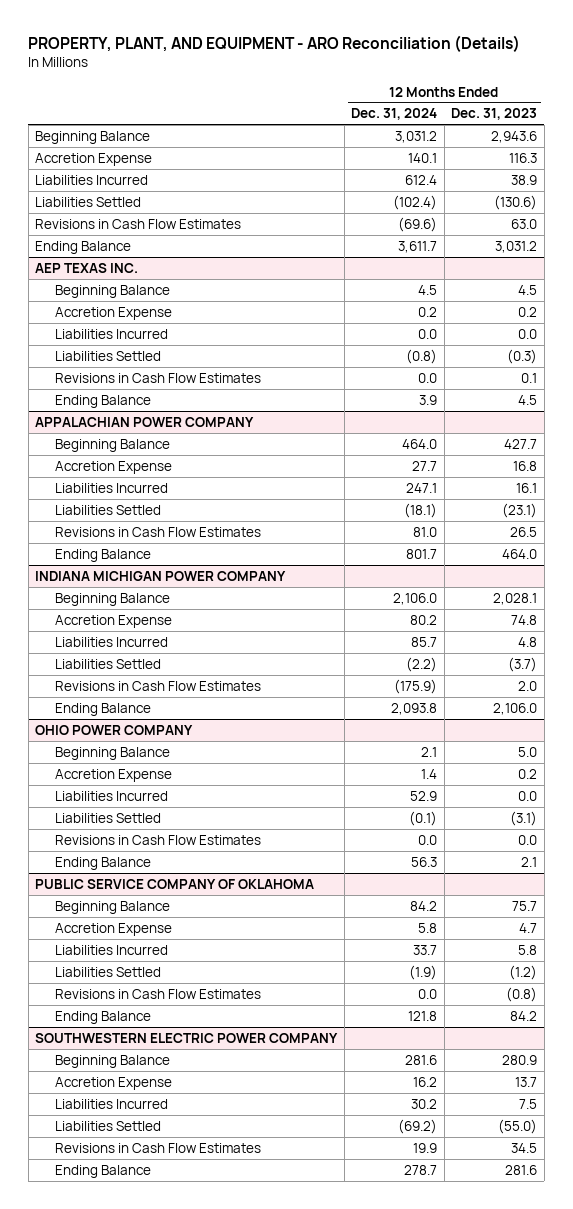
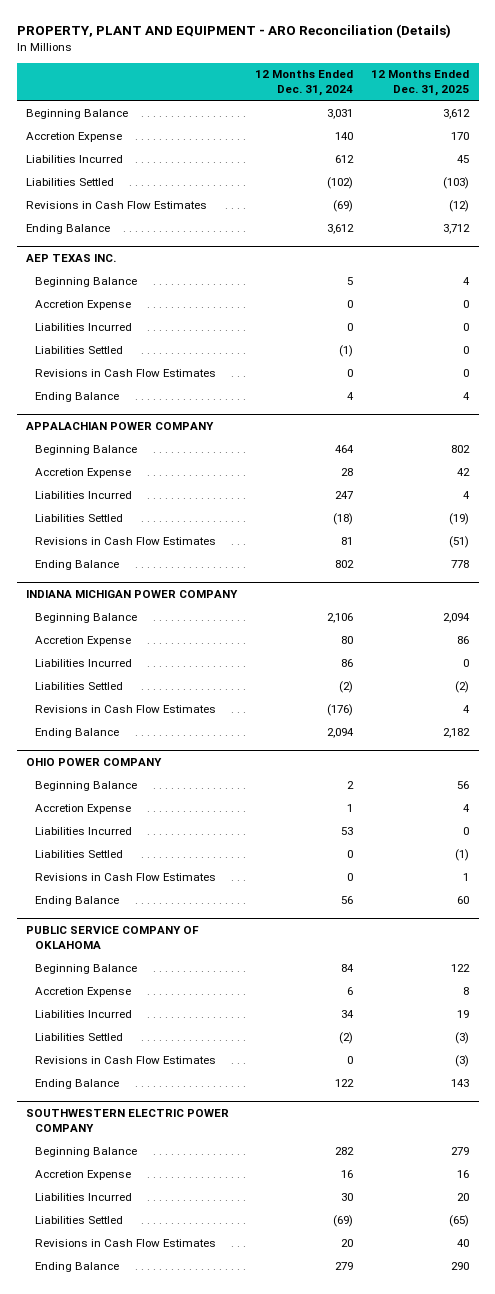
[28,35,521,53] PROPERTY, PLANT, AND EQUIPMENT - ARO Reconciliation (Details) -> [16,23,451,38] PROPERTY, PLANT AND EQUIPMENT - ARO Reconciliation (Details)
[451,108,538,121] Dec. 31, 2023 -> none
none -> [371,70,470,97] 12 Months Ended Dec. 31, 2025
[395,130,438,143] 3,031.2 -> [327,108,354,119] 3,031
[408,152,438,163] 140.1 -> [335,131,354,140] 140
[405,174,438,185] 612.4 -> [335,154,355,163] 612
[393,194,438,210] (102.4) -> [327,176,354,189] (102)
[398,216,438,232] (69.6) -> [333,199,354,212] (69)
[398,240,438,253] 3,611.7 -> [327,223,355,234] 3,612
[418,284,438,295] 4.5 -> [347,276,354,285] 5
[418,306,438,317] 0.2 -> [347,299,354,308] 0
[418,328,438,339] 0.0 -> [347,322,354,331] 0
[406,348,438,364] (0.8) -> [339,344,354,357] (1)
[418,372,438,383] 0.0 -> [347,368,354,377] 0
[419,394,438,405] 3.9 -> [347,391,355,400] 4
[402,438,438,449] 464.0 -> [335,444,355,453] 464
[412,460,438,471] 27.7 -> [341,467,354,476] 28
[406,482,438,493] 247.1 -> [335,490,354,499] 247
[404,502,438,518] (18.1) -> [333,512,354,525] (18)
[413,526,438,537] 81.0 -> [341,536,354,545] 81
[406,548,438,559] 801.7 -> [335,559,355,568] 802
[393,592,438,605] 2,106.0 -> [327,612,354,623] 2,106
[410,614,438,625] 80.2 -> [341,635,354,644] 80
[411,636,438,647] 85.7 -> [341,658,354,667] 86
[406,656,438,672] (2.2) -> [339,680,354,693] (2)
[394,678,438,694] (175.9) -> [327,703,354,716] (176)
[391,702,438,715] 2,093.8 -> [327,727,355,738] 2,094
[421,746,438,757] 2.1 -> [347,780,355,789] 2
[421,768,438,779] 1.4 -> [347,803,354,812] 1
[410,790,438,801] 52.9 -> [341,826,354,835] 53
[409,810,438,826] (0.1) -> [347,849,354,858] 0
[418,834,438,845] 0.0 -> [347,872,354,881] 0
[411,856,438,867] 56.3 -> [341,895,354,904] 56
[410,900,438,911] 84.2 -> [341,963,355,972] 84
[418,922,438,933] 5.8 -> [347,986,354,995] 6
[413,944,438,955] 33.7 -> [341,1009,355,1018] 34
[409,964,438,980] (1.9) -> [339,1031,354,1044] (2)
[418,988,438,999] 0.0 -> [347,1055,354,1064] 0
[408,1010,438,1021] 121.8 -> [335,1078,355,1087] 122
[405,1054,438,1065] 281.6 -> [335,1146,355,1155] 282
[413,1076,438,1087] 16.2 -> [341,1169,354,1178] 16
[411,1098,438,1109] 30.2 -> [341,1192,354,1201] 30
[398,1118,438,1134] (69.2) -> [333,1214,354,1227] (69)
[413,1142,438,1153] 19.9 -> [341,1238,354,1247] 20
[404,1164,438,1175] 278.7 -> [335,1261,354,1270] 279

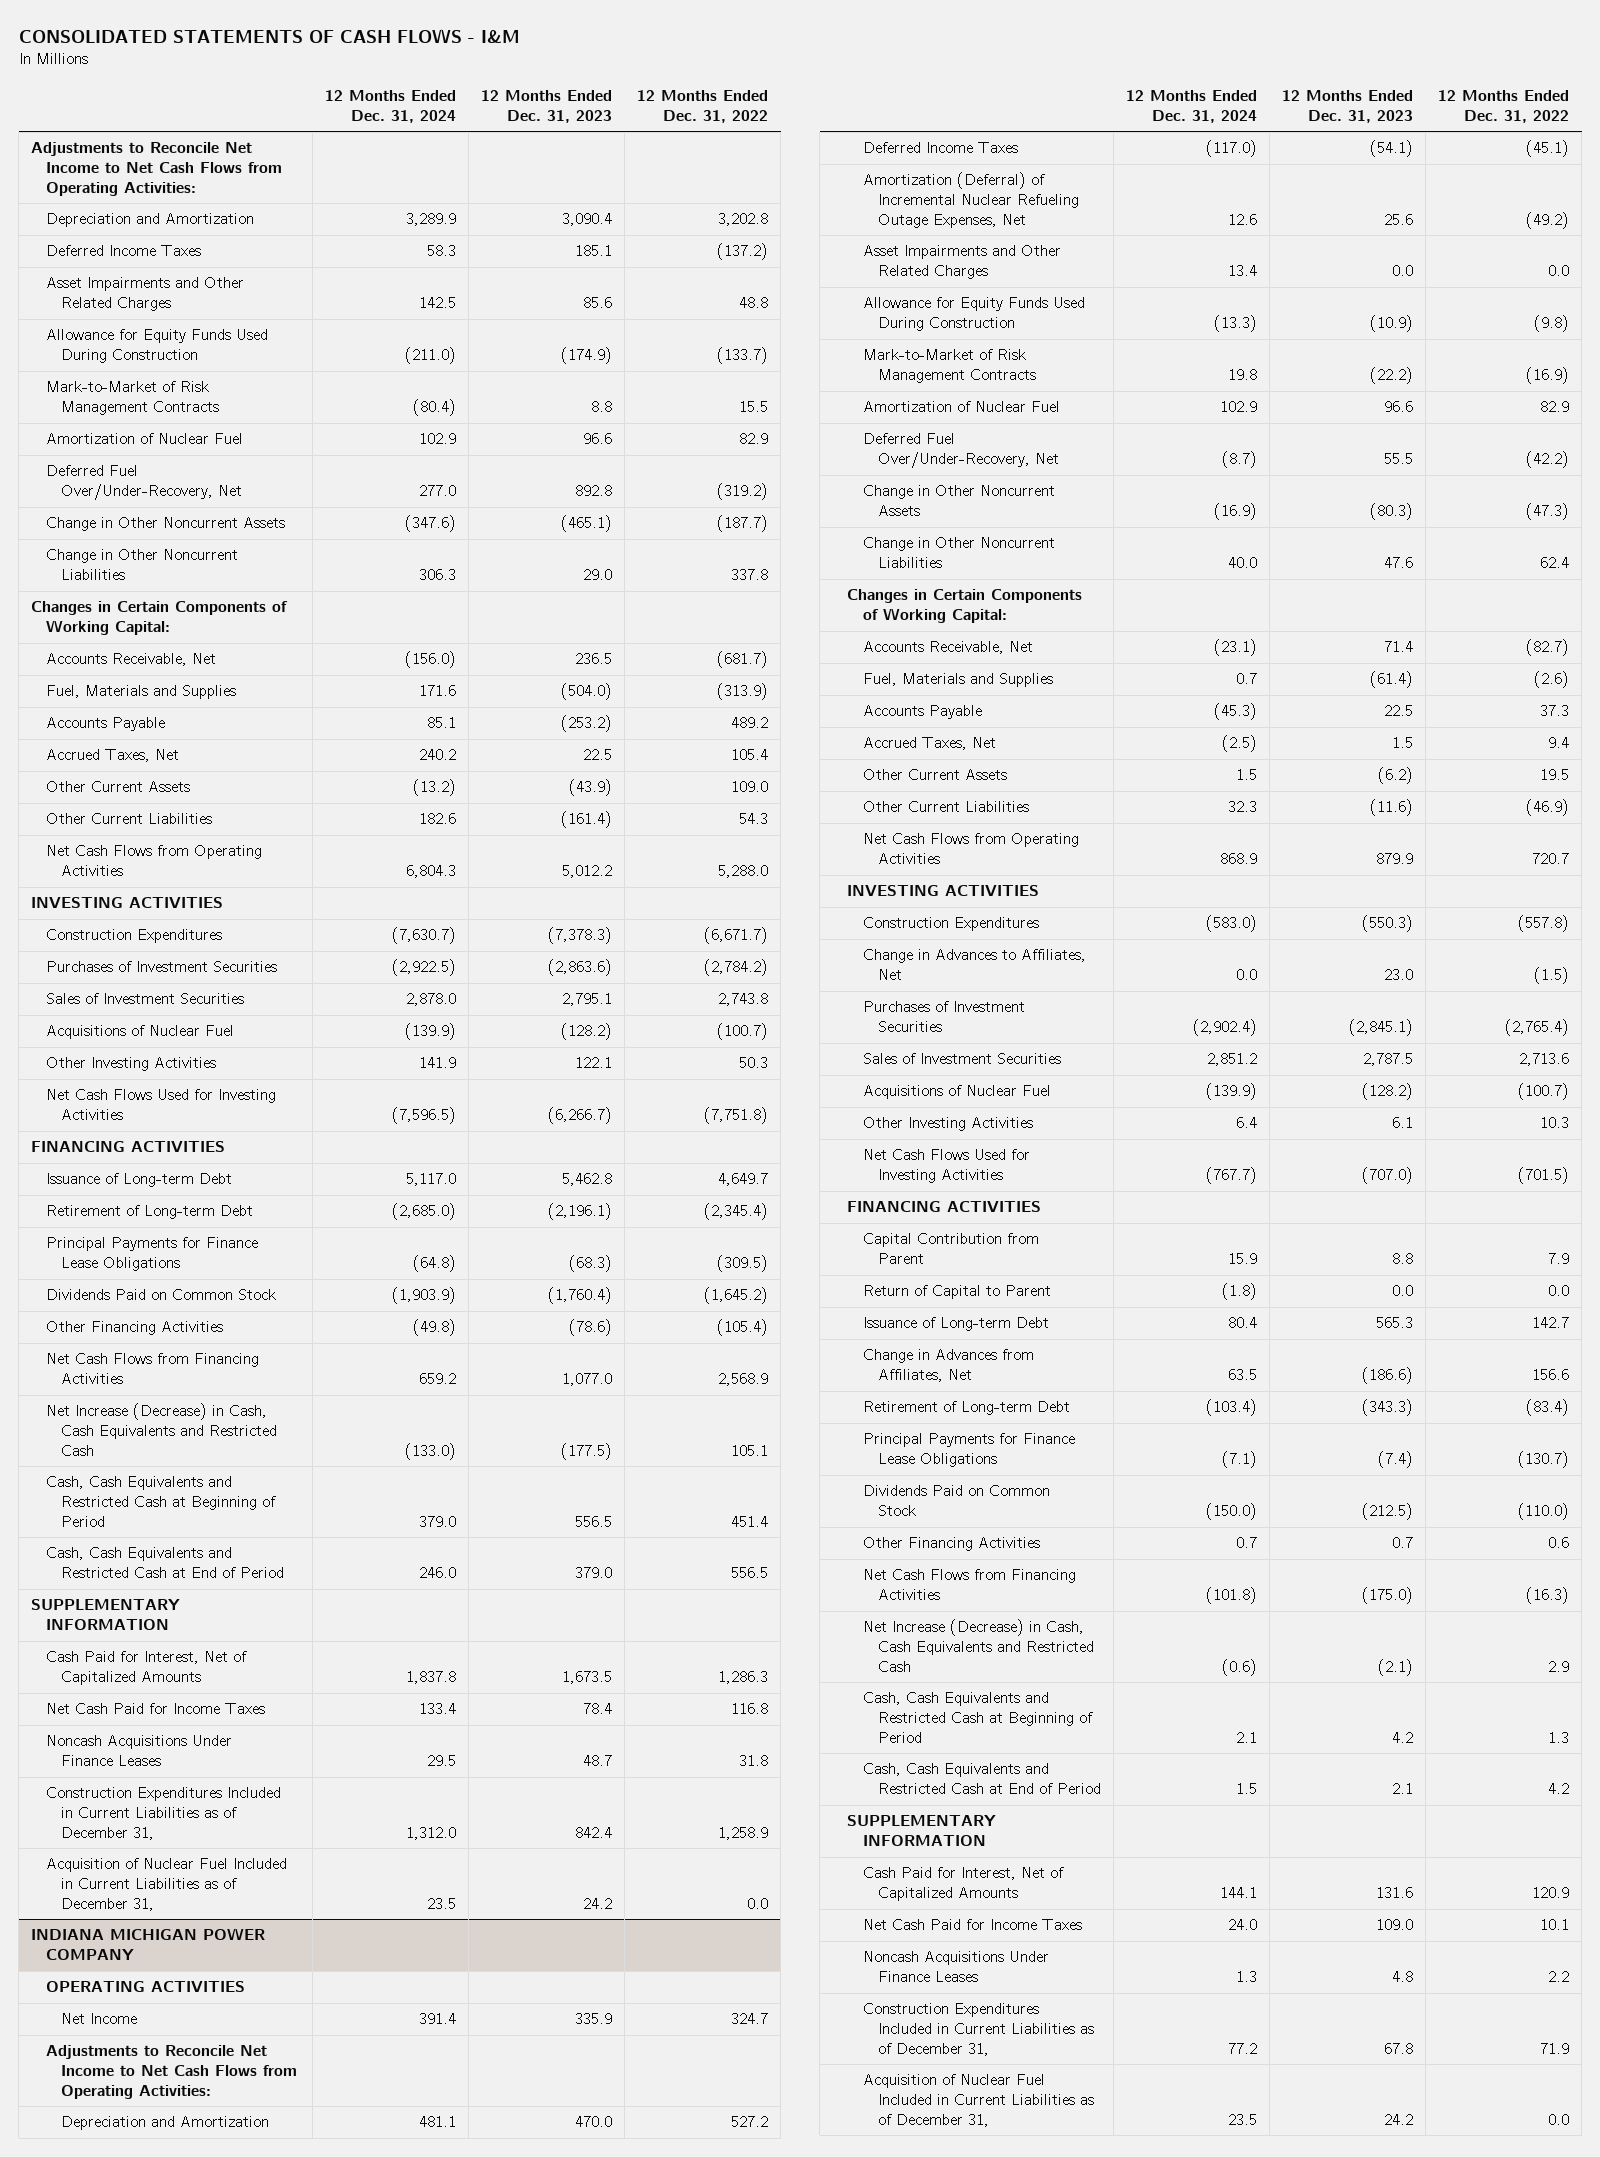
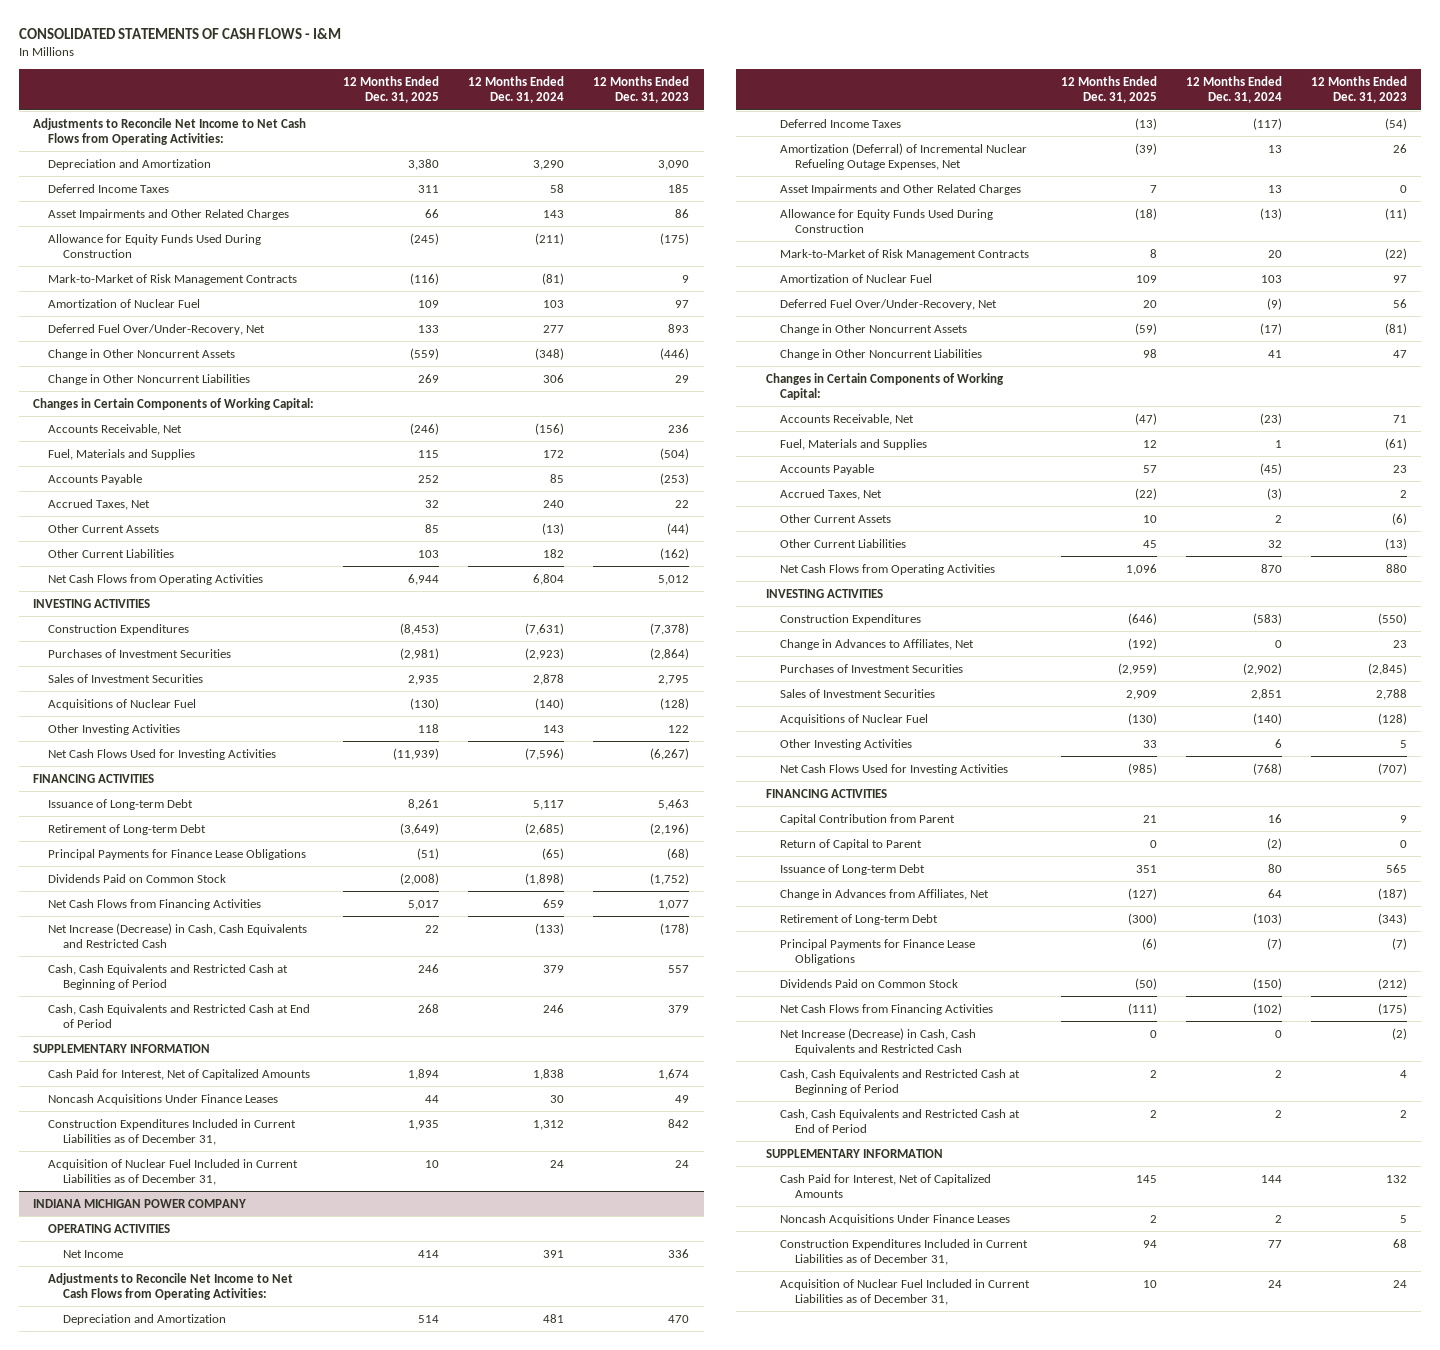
[637,89,769,123] 12 Months Ended Dec. 31, 2022 -> none
none -> [343,76,440,104] 12 Months Ended Dec. 31, 2025
[405,213,456,227] 3,289.9 -> [533,159,565,170] 3,290
[561,213,612,227] 3,090.4 -> [658,159,690,170] 3,090
[426,245,456,257] 58.3 -> [550,183,565,193] 58
[574,245,612,257] 185.1 -> [668,183,690,193] 185
[418,297,456,309] 142.5 -> [543,209,565,218] 143
[582,297,612,309] 85.6 -> [675,208,690,218] 86
[404,347,456,365] (211.0) -> [535,232,565,245] (211)
[560,347,612,365] (174.9) -> [660,232,690,245] (175)
[412,399,456,417] (80.4) -> [542,272,565,285] (81)
[590,401,612,413] 8.8 -> [682,274,690,283] 9
[418,433,456,445] 102.9 -> [543,299,565,308] 103
[582,433,612,445] 96.6 -> [675,299,690,308] 97
[418,485,456,497] 277.0 -> [543,324,565,333] 277
[574,485,612,497] 892.8 -> [668,323,690,333] 893
[404,515,456,533] (347.6) -> [535,347,565,360] (348)
[560,515,612,533] (465.1) -> [660,347,690,360] (446)
[418,569,456,581] 306.3 -> [543,373,565,383] 306
[582,569,612,581] 29.0 -> [675,374,690,383] 29
[404,651,456,669] (156.0) -> [535,422,565,435] (156)
[574,653,612,665] 236.5 -> [668,423,690,433] 236
[418,685,456,697] 171.6 -> [543,449,565,458] 172
[560,683,612,701] (504.0) -> [660,447,690,460] (504)
[426,717,456,729] 85.1 -> [550,473,565,483] 85
[560,715,612,733] (253.2) -> [660,472,690,485] (253)
[418,749,456,761] 240.2 -> [543,499,565,508] 240
[582,749,612,761] 22.5 -> [675,499,690,508] 22
[412,779,456,797] (13.2) -> [542,522,565,535] (13)
[568,779,612,797] (43.9) -> [667,522,690,535] (44)
[418,813,456,825] 182.6 -> [543,548,565,558] 182
[560,811,612,829] (161.4) -> [660,547,690,560] (162)
[405,865,456,879] 6,804.3 -> [533,573,565,585] 6,804
[561,865,612,879] 5,012.2 -> [658,574,690,585] 5,012
[391,927,456,945] (7,630.7) -> [525,622,565,635] (7,631)
[547,927,612,945] (7,378.3) -> [650,622,690,635] (7,378)
[391,959,456,977] (2,922.5) -> [525,647,565,660] (2,923)
[547,959,612,977] (2,863.6) -> [650,647,690,660] (2,864)
[405,993,456,1007] 2,878.0 -> [533,673,565,685] 2,878
[561,993,612,1007] 2,795.1 -> [658,674,690,685] 2,795
[404,1023,456,1041] (139.9) -> [535,697,565,710] (140)
[560,1023,612,1041] (128.2) -> [660,697,690,710] (128)
[418,1057,456,1069] 141.9 -> [543,724,565,733] 143
[574,1057,612,1069] 122.1 -> [668,724,690,733] 122
[391,1107,456,1125] (7,596.5) -> [525,747,565,760] (7,596)
[547,1107,612,1125] (6,266.7) -> [650,747,690,760] (6,267)
[46,1321,224,1336] Other Financing Activities -> none
[405,1173,456,1187] 5,117.0 -> [533,799,565,810] 5,117
[561,1173,612,1187] 5,462.8 -> [658,798,690,810] 5,463
[391,1203,456,1221] (2,685.0) -> [525,822,565,835] (2,685)
[547,1203,612,1221] (2,196.1) -> [650,822,690,835] (2,196)
[412,1255,456,1273] (64.8) -> [542,847,565,860] (65)
[568,1255,612,1273] (68.3) -> [667,847,690,860] (68)
[391,1287,456,1305] (1,903.9) -> [525,872,565,885] (1,898)
[547,1287,612,1305] (1,760.4) -> [650,872,690,885] (1,752)
[418,1373,456,1385] 659.2 -> [543,898,565,908] 659
[561,1373,612,1387] 1,077.0 -> [658,899,690,910] 1,077
[404,1442,456,1460] (133.0) -> [535,922,565,935] (133)
[560,1442,612,1460] (177.5) -> [660,922,690,935] (178)
[418,1515,456,1527] 379.0 -> [543,964,565,973] 379
[574,1515,612,1527] 556.5 -> [668,964,690,973] 557
[418,1567,456,1579] 246.0 -> [543,1003,565,1013] 246
[574,1567,612,1579] 379.0 -> [668,1004,690,1013] 379
[46,1703,266,1715] Net Cash Paid for Income Taxes -> none
[405,1671,456,1685] 1,837.8 -> [533,1068,565,1080] 1,838
[561,1671,612,1685] 1,673.5 -> [658,1068,690,1080] 1,674
[426,1755,456,1767] 29.5 -> [550,1094,565,1103] 30
[582,1755,612,1767] 48.7 -> [675,1094,690,1103] 49
[405,1826,456,1840] 1,312.0 -> [533,1119,565,1130] 1,312
[574,1826,612,1838] 842.4 -> [668,1118,690,1128] 842
[426,1897,456,1909] 23.5 -> [550,1159,565,1168] 24
[582,1897,612,1909] 24.2 -> [675,1159,690,1168] 24
[418,2013,456,2025] 391.4 -> [543,1249,565,1258] 391
[574,2013,612,2025] 335.9 -> [668,1248,690,1258] 336
[418,2116,456,2128] 481.1 -> [543,1313,565,1323] 481
[574,2116,612,2128] 470.0 -> [668,1314,690,1323] 470
[1205,140,1257,158] (117.0) -> [1252,117,1282,130] (117)
[1369,140,1413,158] (54.1) -> [1384,117,1407,130] (54)
[1227,213,1257,225] 12.6 -> [1267,144,1282,153] 13
[1383,213,1413,225] 25.6 -> [1392,143,1407,153] 26
[1227,265,1257,277] 13.4 -> [1267,184,1282,193] 13
[1391,265,1413,277] 0.0 -> [1399,184,1407,193] 0
[1213,315,1257,333] (13.3) -> [1259,207,1282,220] (13)
[1369,315,1413,333] (10.9) -> [1384,207,1407,220] (11)
[1227,369,1257,381] 19.8 -> [1267,249,1282,258] 20
[1369,367,1413,385] (22.2) -> [1384,247,1407,260] (22)
[1219,401,1257,413] 102.9 -> [1260,274,1282,283] 103
[1383,401,1413,413] 96.6 -> [1392,274,1407,283] 97
[1221,451,1257,469] (8.7) -> [1266,297,1282,310] (9)
[1383,453,1413,465] 55.5 -> [1392,298,1407,308] 56
[1213,503,1257,521] (16.9) -> [1259,322,1282,335] (17)
[1369,503,1413,521] (80.3) -> [1384,322,1407,335] (81)
[1227,557,1257,569] 40.0 -> [1267,349,1282,358] 41
[1383,557,1413,569] 47.6 -> [1392,349,1407,358] 47
[1213,639,1257,657] (23.1) -> [1259,412,1282,425] (23)
[1383,641,1413,653] 71.4 -> [1392,414,1407,423] 71
[1235,673,1257,685] 0.7 -> [1274,439,1282,448] 1
[1369,671,1413,689] (61.4) -> [1384,437,1407,450] (61)
[1213,703,1257,721] (45.3) -> [1259,462,1282,475] (45)
[1383,705,1413,717] 22.5 -> [1392,464,1407,473] 23
[1221,735,1257,753] (2.5) -> [1266,487,1282,500] (3)
[1391,737,1413,749] 1.5 -> [1399,489,1407,498] 2
[1235,769,1257,781] 1.5 -> [1274,514,1282,523] 2
[1377,767,1413,785] (6.2) -> [1391,512,1407,525] (6)
[1227,801,1257,813] 32.3 -> [1267,539,1282,548] 32
[1369,799,1413,817] (11.6) -> [1384,537,1407,550] (13)
[1219,853,1257,865] 868.9 -> [1260,563,1282,573] 870
[1375,853,1413,865] 879.9 -> [1385,563,1407,573] 880
[1205,915,1257,933] (583.0) -> [1252,612,1282,625] (583)
[1361,915,1413,933] (550.3) -> [1377,612,1407,625] (550)
[1235,969,1257,981] 0.0 -> [1274,639,1282,648] 0
[1383,969,1413,981] 23.0 -> [1392,639,1407,648] 23
[1192,1019,1257,1037] (2,902.4) -> [1242,662,1282,675] (2,902)
[1348,1019,1413,1037] (2,845.1) -> [1367,662,1407,675] (2,845)
[1206,1053,1257,1067] 2,851.2 -> [1250,688,1282,700] 2,851
[1362,1053,1413,1067] 2,787.5 -> [1375,688,1407,700] 2,788
[1205,1083,1257,1101] (139.9) -> [1252,712,1282,725] (140)
[1361,1083,1413,1101] (128.2) -> [1377,712,1407,725] (128)
[1235,1117,1257,1129] 6.4 -> [1274,738,1282,748] 6
[1391,1117,1413,1129] 6.1 -> [1399,739,1407,748] 5
[1205,1167,1257,1185] (767.7) -> [1252,762,1282,775] (768)
[1361,1167,1413,1185] (707.0) -> [1377,762,1407,775] (707)
[862,1537,1040,1552] Other Financing Activities -> none
[1227,1253,1257,1265] 15.9 -> [1267,813,1282,823] 16
[1391,1253,1413,1265] 8.8 -> [1399,814,1407,823] 9
[1221,1283,1257,1301] (1.8) -> [1266,837,1282,850] (2)
[1391,1285,1413,1297] 0.0 -> [1399,839,1407,848] 0
[1227,1317,1257,1329] 80.4 -> [1267,863,1282,873] 80
[1375,1317,1413,1329] 565.3 -> [1385,863,1407,873] 565
[1227,1369,1257,1381] 63.5 -> [1267,888,1282,898] 64
[1361,1367,1413,1385] (186.6) -> [1377,887,1407,900] (187)
[1205,1399,1257,1417] (103.4) -> [1252,912,1282,925] (103)
[1361,1399,1413,1417] (343.3) -> [1377,912,1407,925] (343)
[1221,1451,1257,1469] (7.1) -> [1266,937,1282,950] (7)
[1377,1451,1413,1469] (7.4) -> [1391,937,1407,950] (7)
[1205,1503,1257,1521] (150.0) -> [1252,977,1282,990] (150)
[1361,1503,1413,1521] (212.5) -> [1377,977,1407,990] (212)
[1205,1587,1257,1605] (101.8) -> [1252,1002,1282,1015] (102)
[1361,1587,1413,1605] (175.0) -> [1377,1002,1407,1015] (175)
[1221,1658,1257,1676] (0.6) -> [1274,1029,1282,1038] 0
[1377,1658,1413,1676] (2.1) -> [1391,1027,1407,1040] (2)
[1235,1731,1257,1743] 2.1 -> [1274,1069,1282,1078] 2
[1391,1731,1413,1743] 4.2 -> [1399,1069,1407,1078] 4
[1235,1783,1257,1795] 1.5 -> [1274,1109,1282,1118] 2
[1391,1783,1413,1795] 2.1 -> [1399,1109,1407,1118] 2
[862,1919,1082,1931] Net Cash Paid for Income Taxes -> none
[1219,1887,1257,1899] 144.1 -> [1260,1174,1282,1183] 144
[1375,1887,1413,1899] 131.6 -> [1385,1174,1407,1183] 132
[1235,1971,1257,1983] 1.3 -> [1274,1214,1282,1223] 2
[1391,1971,1413,1983] 4.8 -> [1399,1214,1407,1223] 5
[1227,2042,1257,2054] 77.2 -> [1267,1239,1282,1248] 77
[1383,2042,1413,2054] 67.8 -> [1392,1238,1407,1248] 68
[1227,2113,1257,2125] 23.5 -> [1267,1279,1282,1288] 24
[1383,2113,1413,2125] 24.2 -> [1392,1279,1407,1288] 24

